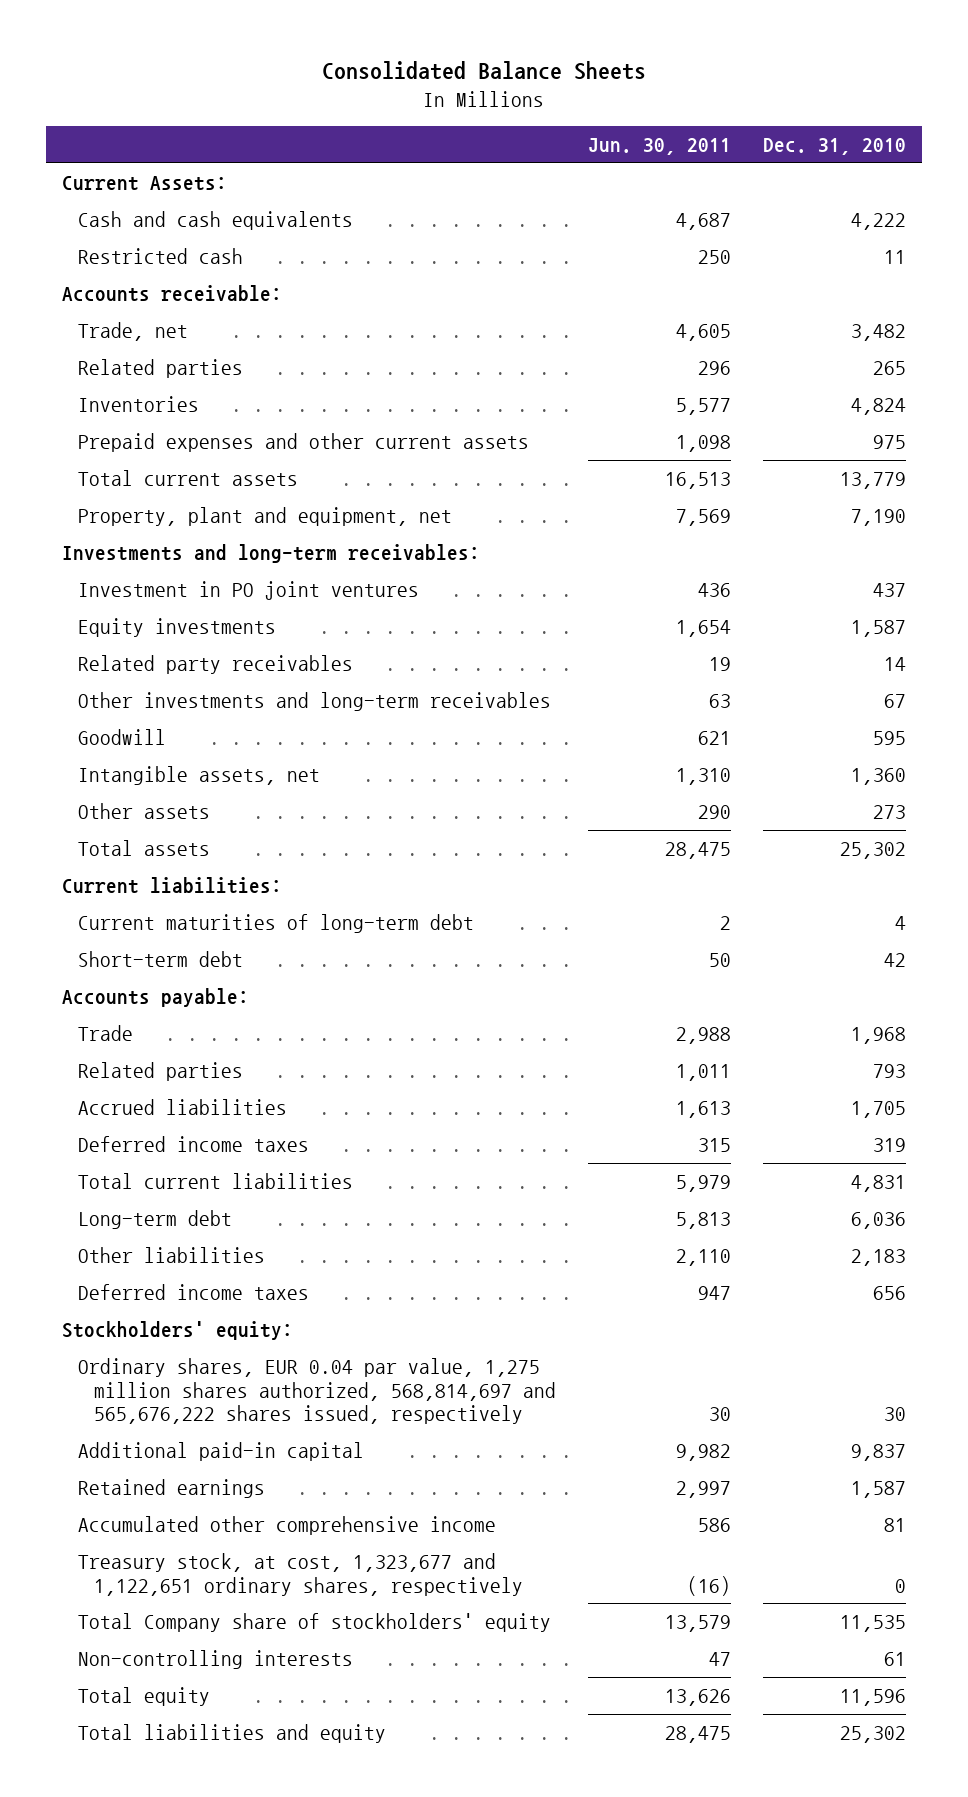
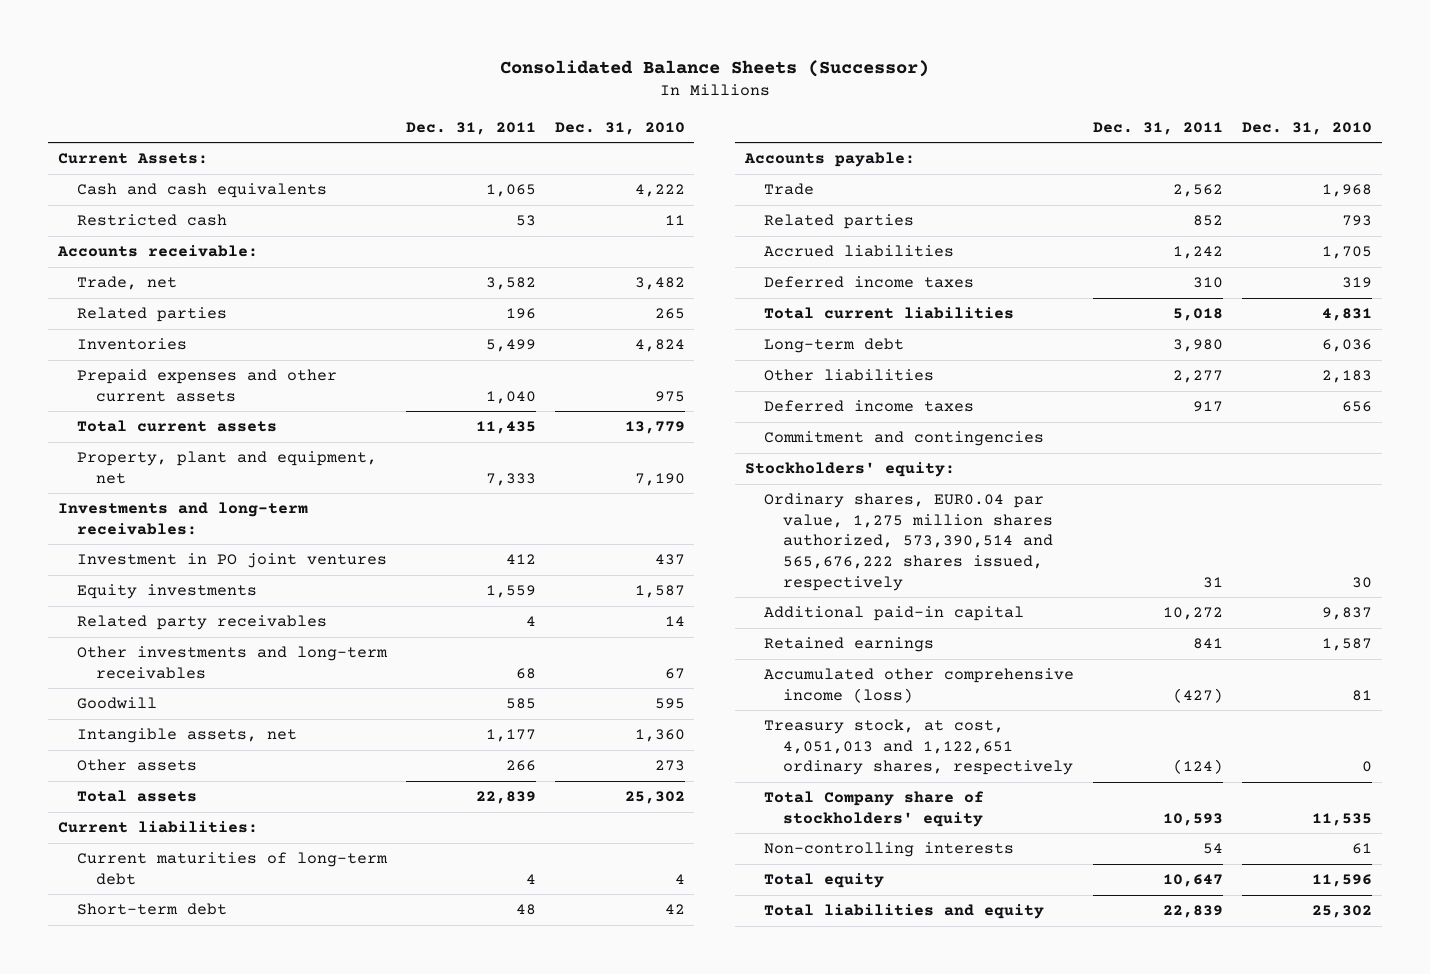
[322,61,647,81] Consolidated Balance Sheets -> [499,60,929,78] Consolidated Balance Sheets (Successor)
[587,138,731,156] Jun. 30, 2011 -> none
none -> [405,121,536,135] Dec. 31, 2011
none -> [763,431,1044,447] Commitment and contingencies
[78,1357,556,1425] Ordinary shares, EUR 0.04 par value, 1,275 million shares authorized, 568,814,697 and 565,676,222 shares issued, respectively -> [763,493,1054,591] Ordinary shares, EUR0.04 par value, 1,275 million shares authorized, 573,390,514 and 565,676,222 shares issued, respectively
[78,1515,497,1535] Accumulated other comprehensive income -> [763,668,1074,703] Accumulated other comprehensive income (loss)
[78,1552,523,1596] Treasury stock, at cost, 1,323,677 and 1,122,651 ordinary shares, respectively -> [763,719,1074,776] Treasury stock, at cost, 4,051,013 and 1,122,651 ordinary shares, respectively

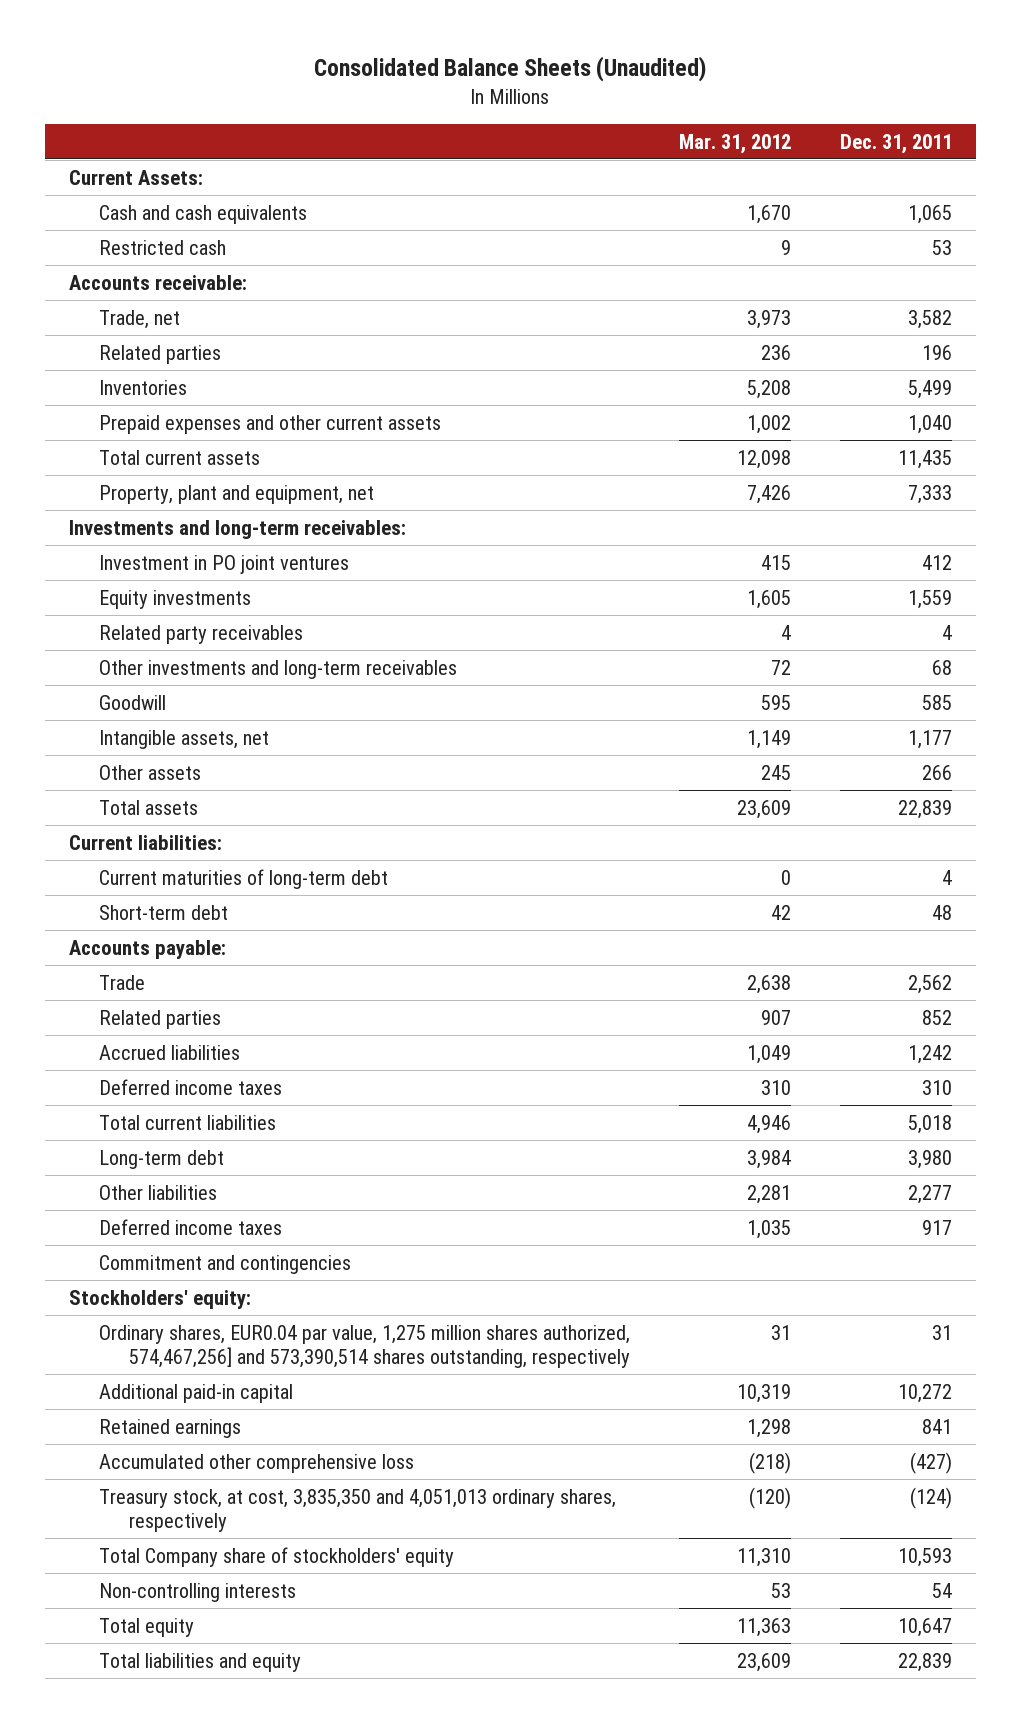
[499,60,929,78] Consolidated Balance Sheets (Successor) -> [314,56,707,83] Consolidated Balance Sheets (Unaudited)
[554,121,685,135] Dec. 31, 2010 -> none
none -> [679,133,792,154] Mar. 31, 2012
[763,493,1054,591] Ordinary shares, EUR0.04 par value, 1,275 million shares authorized, 573,390,514 and 565,676,222 shares issued, respectively -> [99,1324,631,1369] Ordinary shares, EUR0.04 par value, 1,275 million shares authorized, 574,467,256] and 573,390,514 shares outstanding, respectively
[763,668,1074,703] Accumulated other comprehensive income (loss) -> [99,1453,415,1473] Accumulated other comprehensive loss
[763,719,1074,776] Treasury stock, at cost, 4,051,013 and 1,122,651 ordinary shares, respectively -> [99,1488,617,1533] Treasury stock, at cost, 3,835,350 and 4,051,013 ordinary shares, respectively

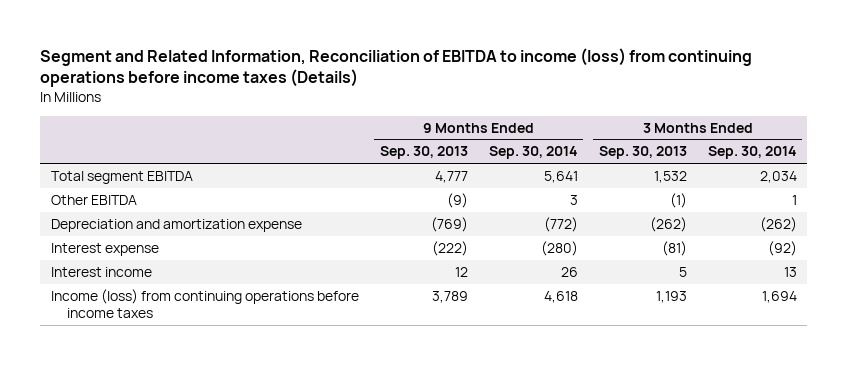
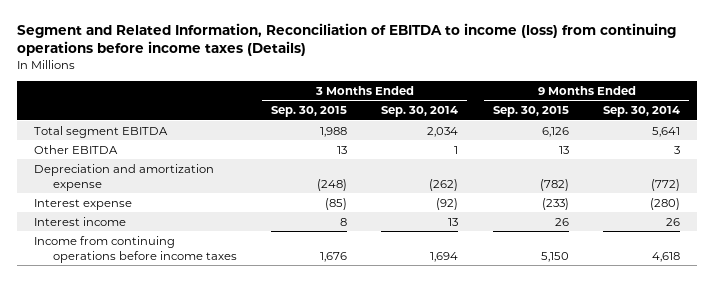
[379,146,468,160] Sep. 30, 2013 -> none
[598,146,687,160] Sep. 30, 2013 -> none
none -> [271,106,348,118] Sep. 30, 2015
none -> [492,106,569,118] Sep. 30, 2015
[50,288,359,319] Income (loss) from continuing operations before income taxes -> [33,235,237,263] Income from continuing operations before income taxes

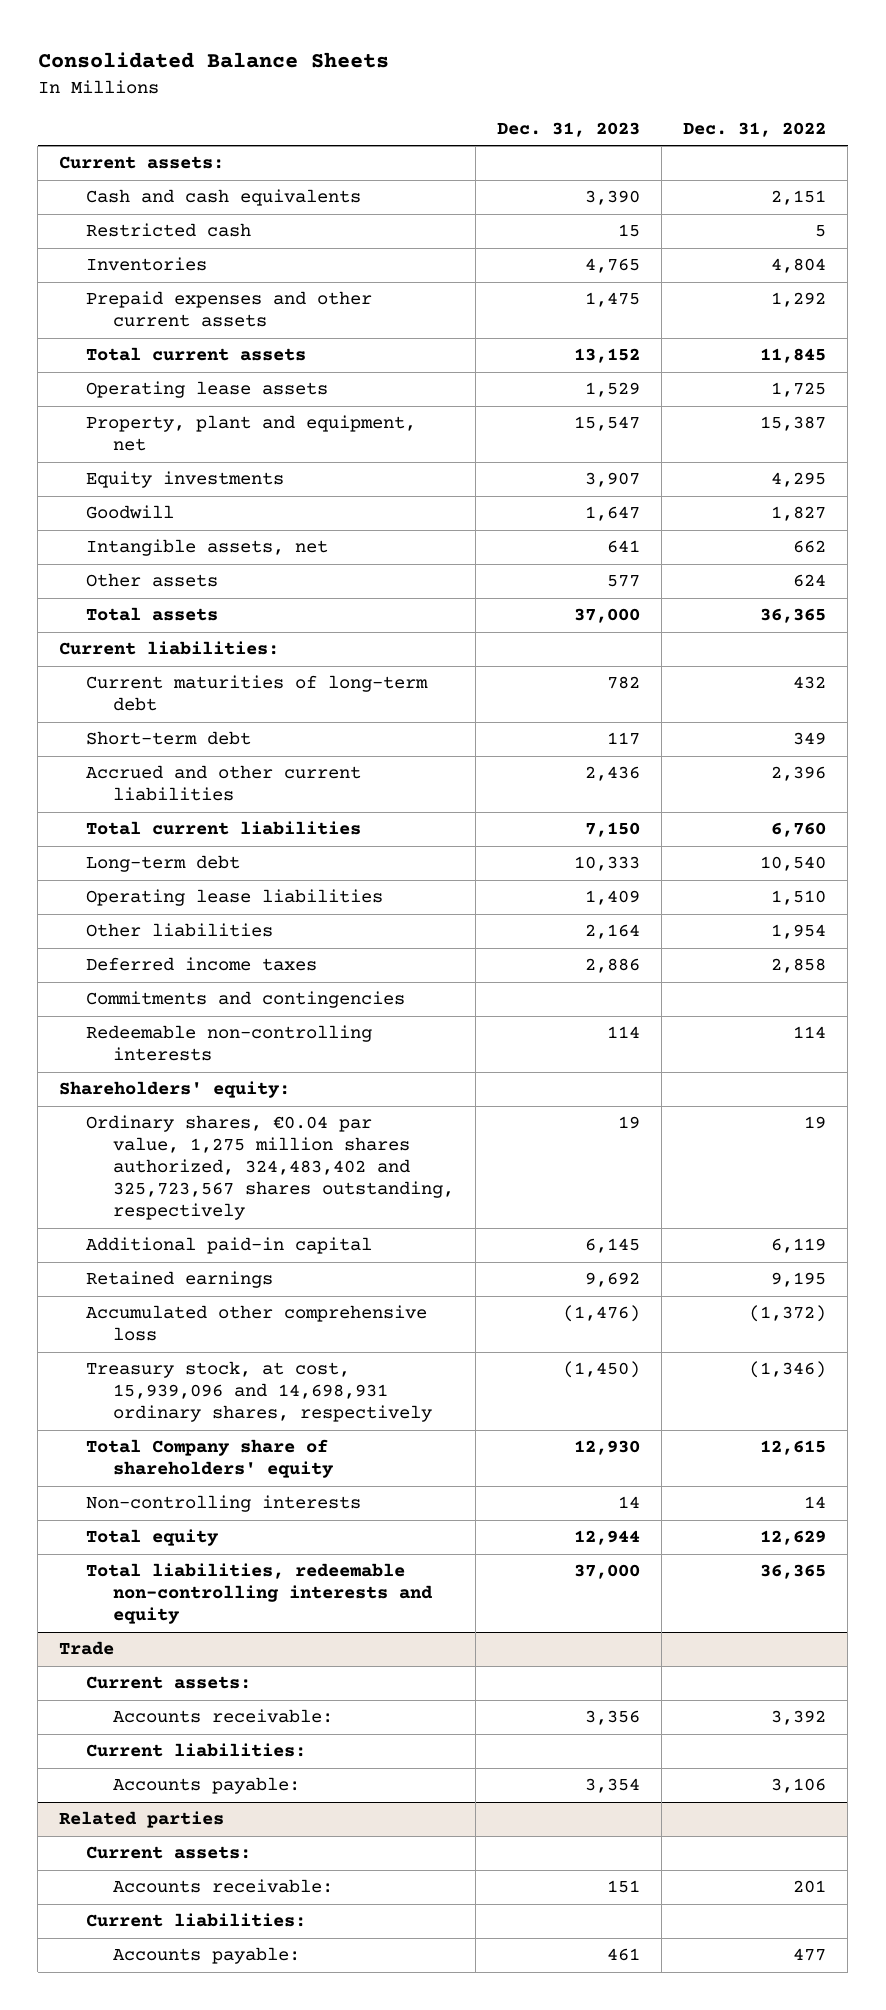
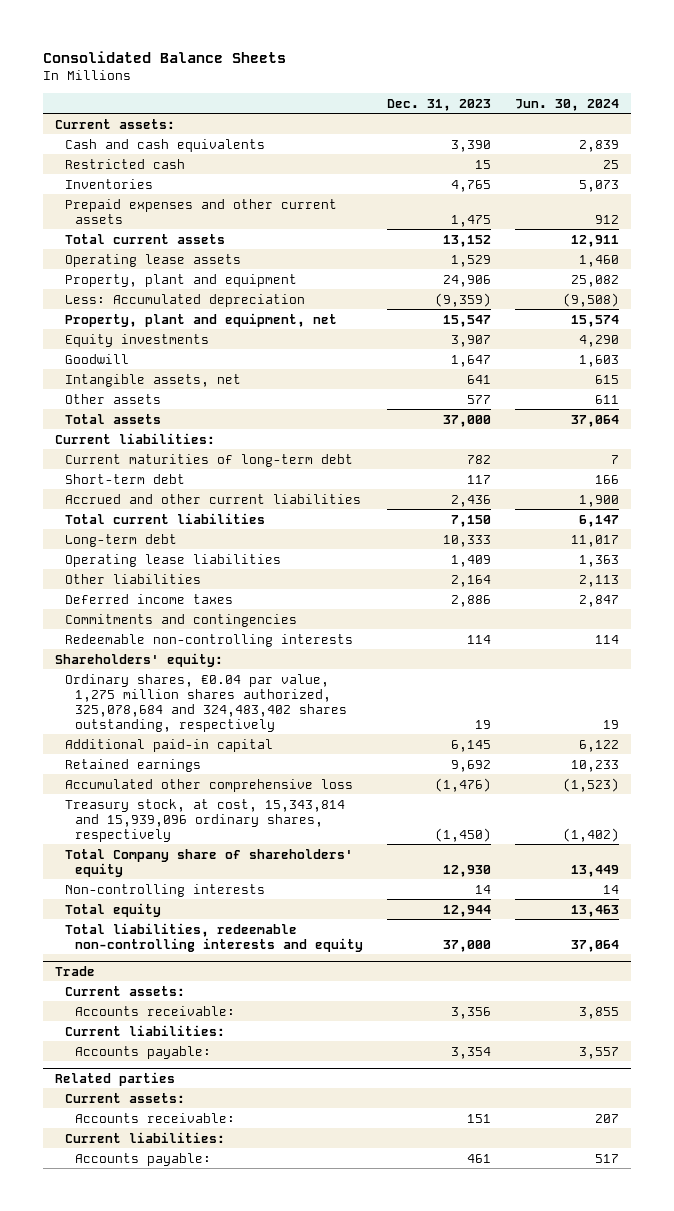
[683,121,827,137] Dec. 31, 2022 -> none
none -> [515,98,620,111] Jun. 30, 2024
none -> [64,273,297,287] Property, plant and equipment
none -> [64,293,305,307] Less: Accumulated depreciation
[85,1115,454,1221] Ordinary shares, €0.04 par value, 1,275 million shares authorized, 324,483,402 and 325,723,567 shares outstanding, respectively -> [64,673,348,732] Ordinary shares, €0.04 par value, 1,275 million shares authorized, 325,078,684 and 324,483,402 shares outstanding, respectively
[85,1361,432,1423] Treasury stock, at cost, 15,939,096 and 14,698,931 ordinary shares, respectively -> [64,798,345,842] Treasury stock, at cost, 15,343,814 and 15,939,096 ordinary shares, respectively

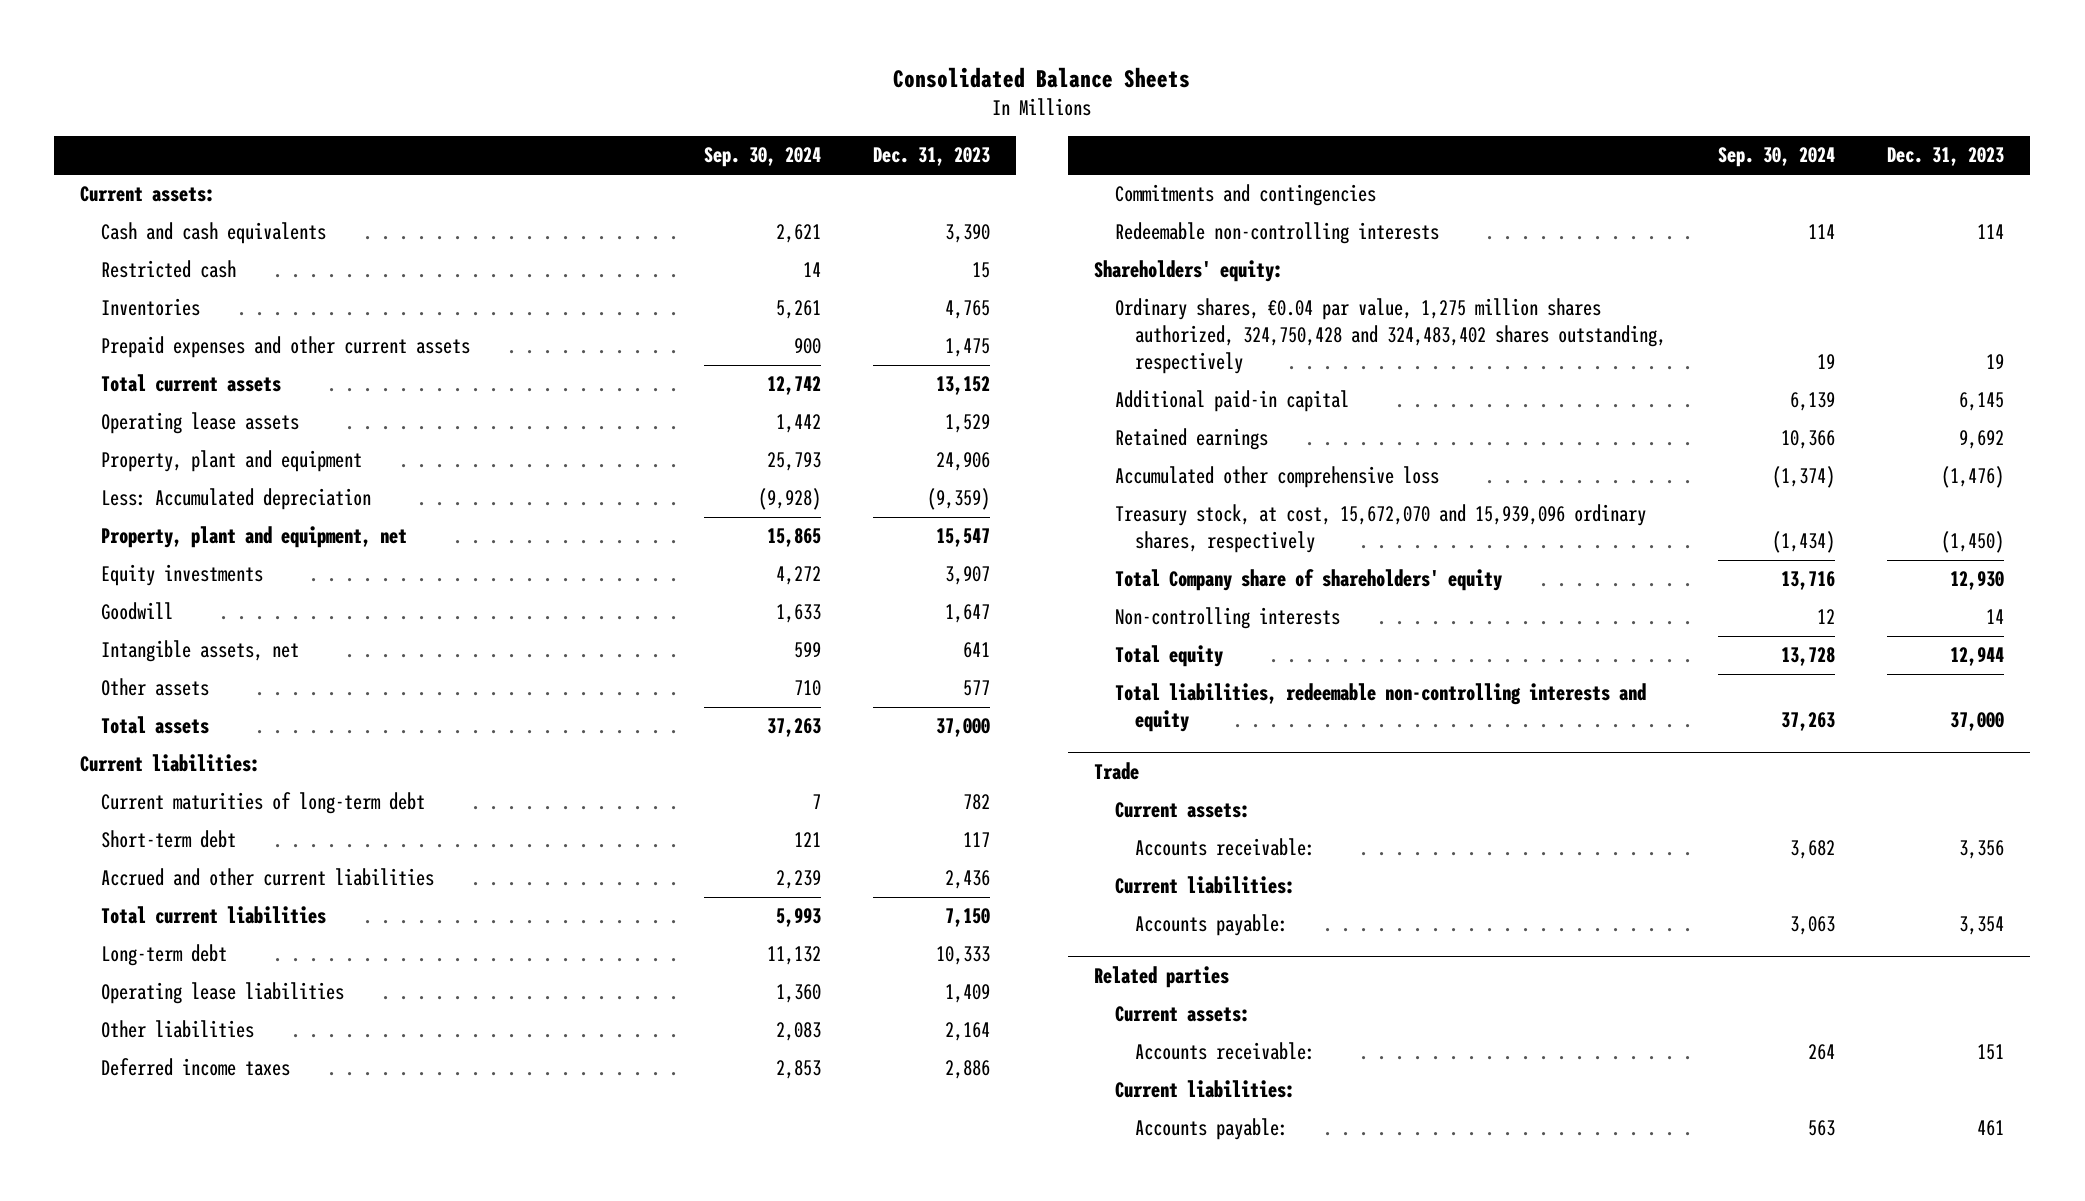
[515,98,620,111] Jun. 30, 2024 -> none
none -> [704,147,822,168] Sep. 30, 2024
[64,673,348,732] Ordinary shares, €0.04 par value, 1,275 million shares authorized, 325,078,684 and 324,483,402 shares outstanding, respectively -> [1114,298,1667,374] Ordinary shares, €0.04 par value, 1,275 million shares authorized, 324,750,428 and 324,483,402 shares outstanding, respectively
[64,798,345,842] Treasury stock, at cost, 15,343,814 and 15,939,096 ordinary shares, respectively -> [1114,504,1646,554] Treasury stock, at cost, 15,672,070 and 15,939,096 ordinary shares, respectively

